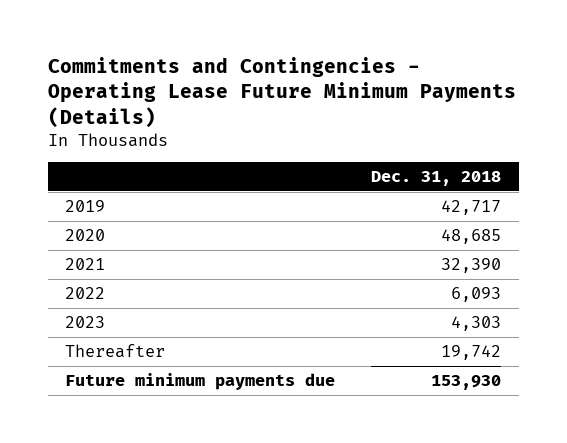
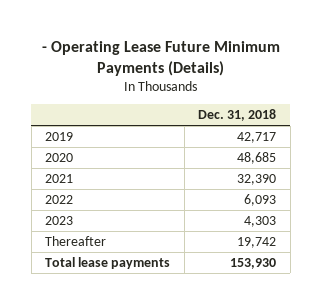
[47,56,516,128] Commitments and Contingencies - Operating Lease Future Minimum Payments (Details) -> [41,41,280,76] - Operating Lease Future Minimum Payments (Details)
[65,373,336,391] Future minimum payments due -> [45,256,171,269] Total lease payments

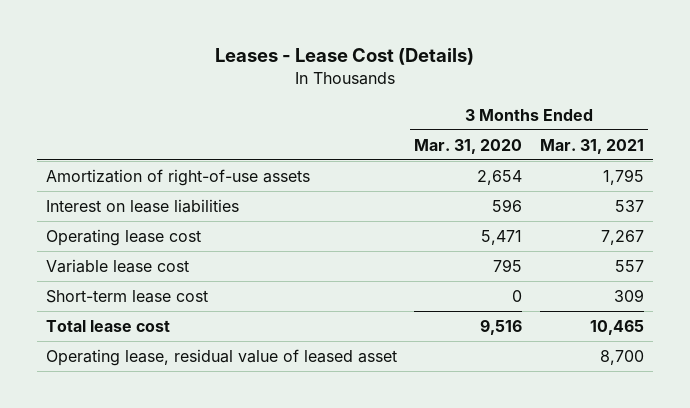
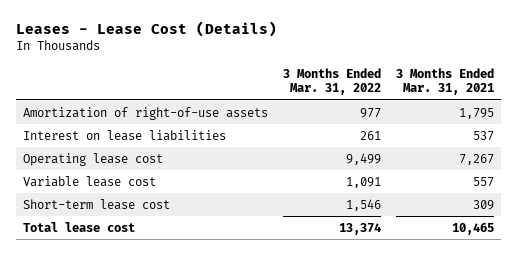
[414,138,523,154] Mar. 31, 2020 -> none
none -> [283,68,382,96] 3 Months Ended Mar. 31, 2022
[45,348,397,366] Operating lease, residual value of leased asset -> none

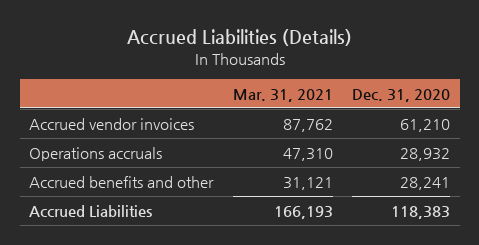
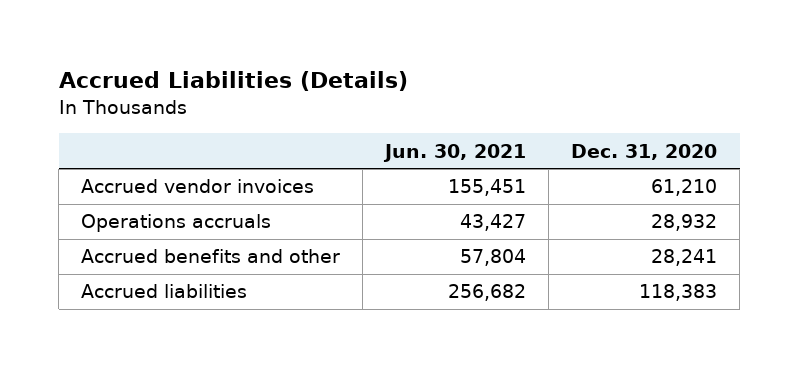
[232,88,333,102] Mar. 31, 2021 -> none
none -> [383,143,527,162] Jun. 30, 2021
[29,204,153,217] Accrued Liabilities -> [81,284,248,299] Accrued liabilities

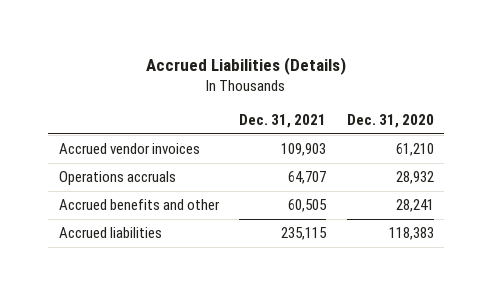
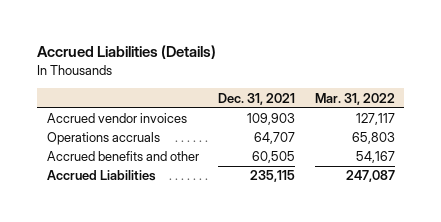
[346,114,434,129] Dec. 31, 2020 -> none
none -> [314,92,395,105] Mar. 31, 2022
[58,227,162,239] Accrued liabilities -> [46,170,156,182] Accrued Liabilities

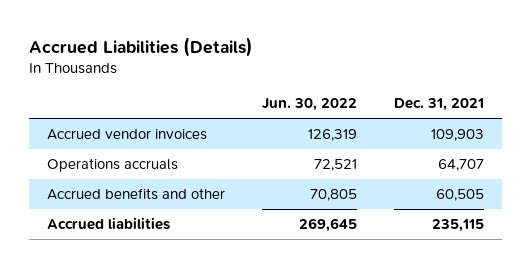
[314,92,395,105] Mar. 31, 2022 -> none
none -> [262,98,358,112] Jun. 30, 2022
[46,170,156,182] Accrued Liabilities -> [47,217,171,231] Accrued liabilities

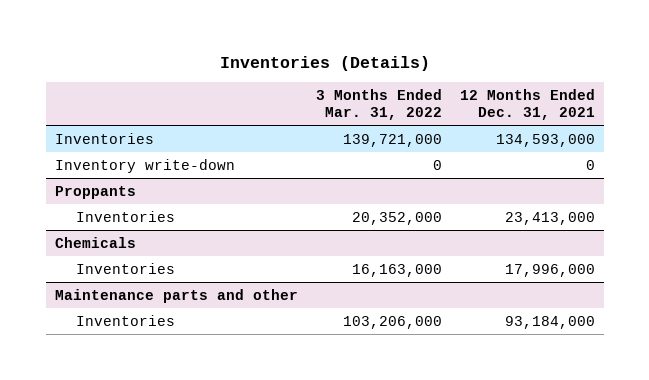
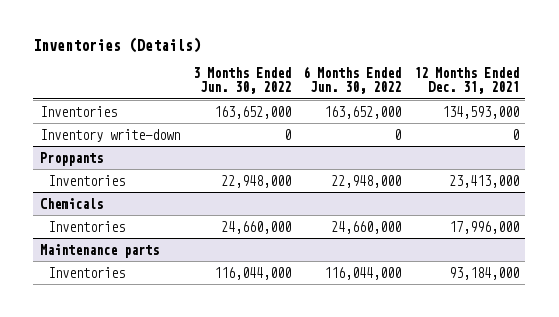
[315,89,442,121] 3 Months Ended Mar. 31, 2022 -> none
none -> [192,67,291,95] 3 Months Ended Jun. 30, 2022
none -> [303,66,402,95] 6 Months Ended Jun. 30, 2022
[54,288,298,303] Maintenance parts and other -> [39,243,159,258] Maintenance parts

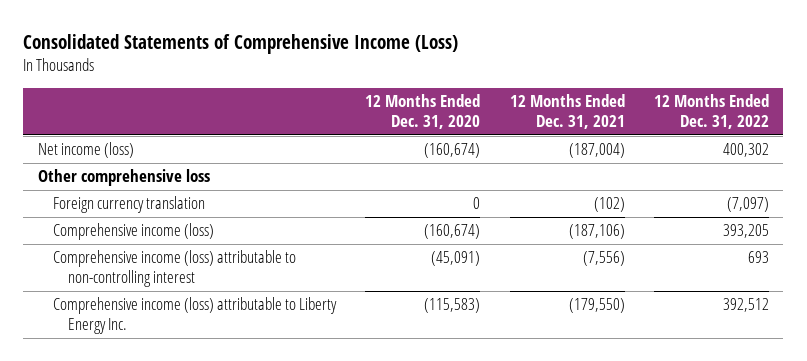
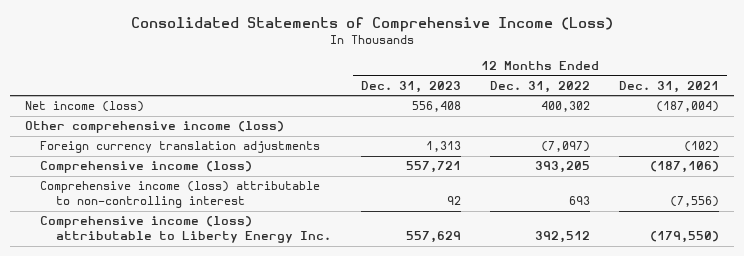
[365,94,481,129] 12 Months Ended Dec. 31, 2020 -> none
none -> [360,80,461,93] Dec. 31, 2023
[37,169,210,187] Other comprehensive loss -> [24,121,284,134] Other comprehensive income (loss)
[53,196,206,214] Foreign currency translation -> [40,141,321,154] Foreign currency translation adjustments

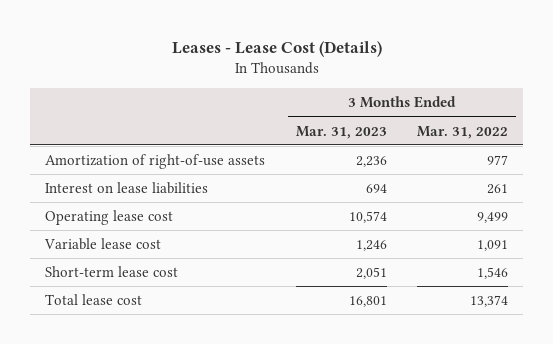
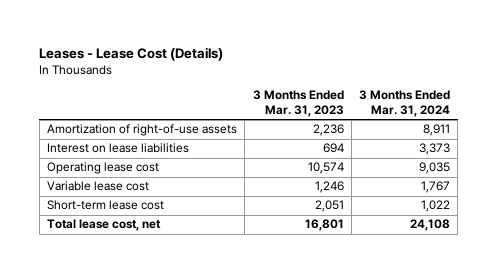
[416,125,508,139] Mar. 31, 2022 -> none
none -> [359,89,451,117] 3 Months Ended Mar. 31, 2024
[45,294,143,306] Total lease cost -> [47,219,162,232] Total lease cost, net

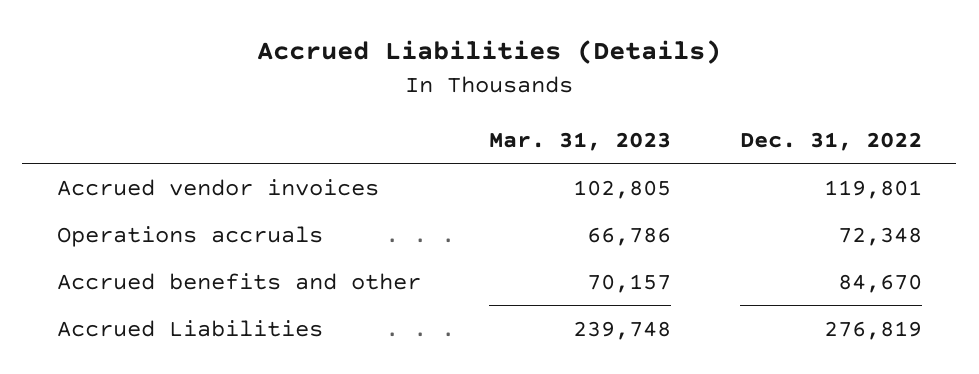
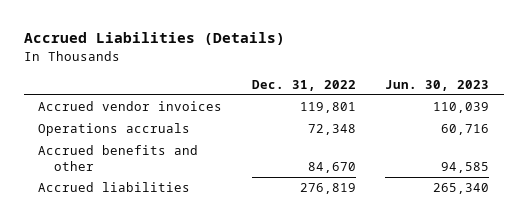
[489,131,672,151] Mar. 31, 2023 -> none
none -> [385,79,490,91] Jun. 30, 2023
[56,319,323,337] Accrued Liabilities -> [38,182,191,193] Accrued liabilities

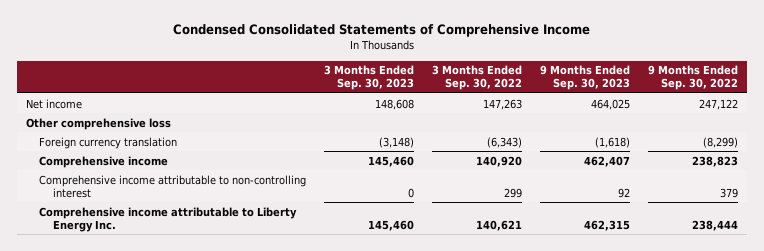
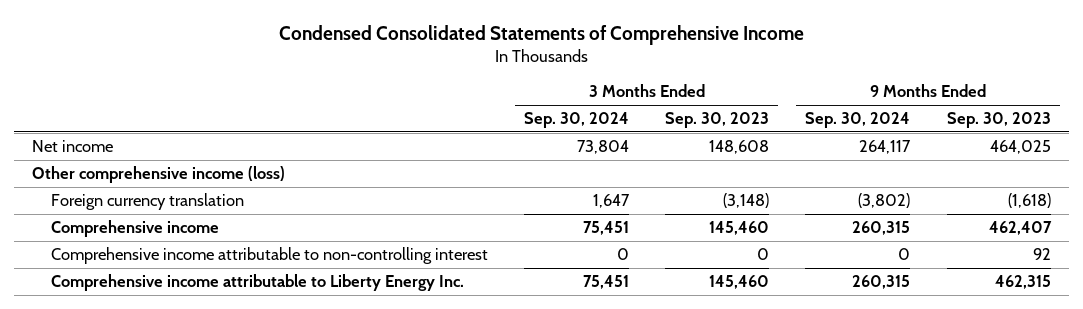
[432,65,523,91] 3 Months Ended Sep. 30, 2022 -> none
[648,65,739,91] 9 Months Ended Sep. 30, 2022 -> none
none -> [523,112,629,129] Sep. 30, 2024
none -> [805,112,911,129] Sep. 30, 2024
[25,117,171,130] Other comprehensive loss -> [32,166,286,184] Other comprehensive income (loss)

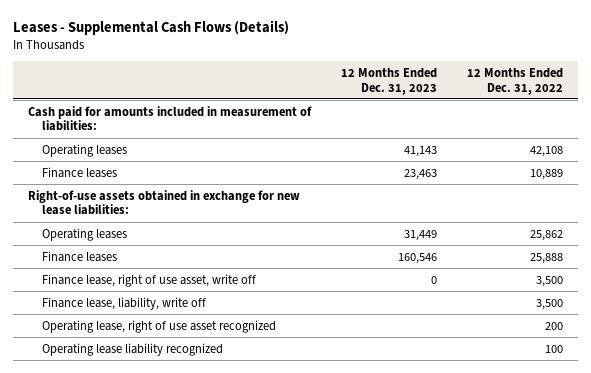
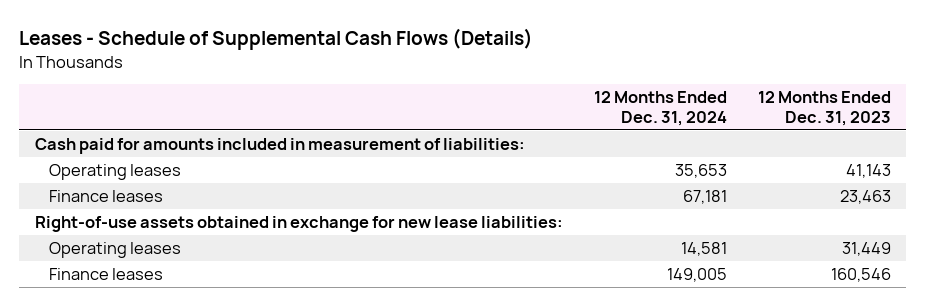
[12,19,289,35] Leases - Supplemental Cash Flows (Details) -> [19,28,534,51] Leases - Schedule of Supplemental Cash Flows (Details)
[467,67,564,95] 12 Months Ended Dec. 31, 2022 -> none
none -> [593,91,727,126] 12 Months Ended Dec. 31, 2024
[42,273,257,287] Finance lease, right of use asset, write off -> none
[42,296,207,310] Finance lease, liability, write off -> none
[42,319,277,333] Operating lease, right of use asset recognized -> none
[42,342,224,356] Operating lease liability recognized -> none

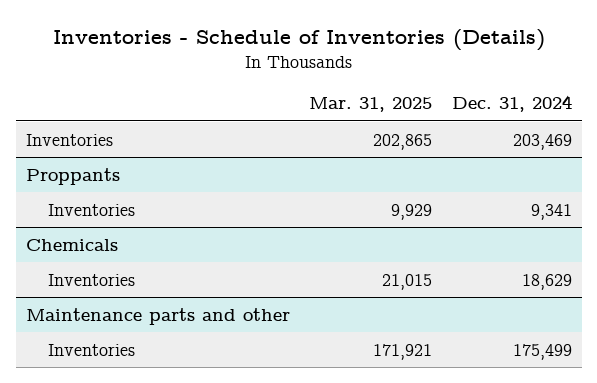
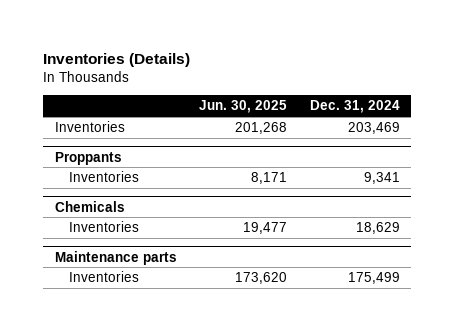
[52,28,545,51] Inventories - Schedule of Inventories (Details) -> [43,53,191,68] Inventories (Details)
[309,97,433,113] Mar. 31, 2025 -> none
none -> [199,100,288,114] Jun. 30, 2025
[25,307,290,325] Maintenance parts and other -> [54,250,177,265] Maintenance parts

